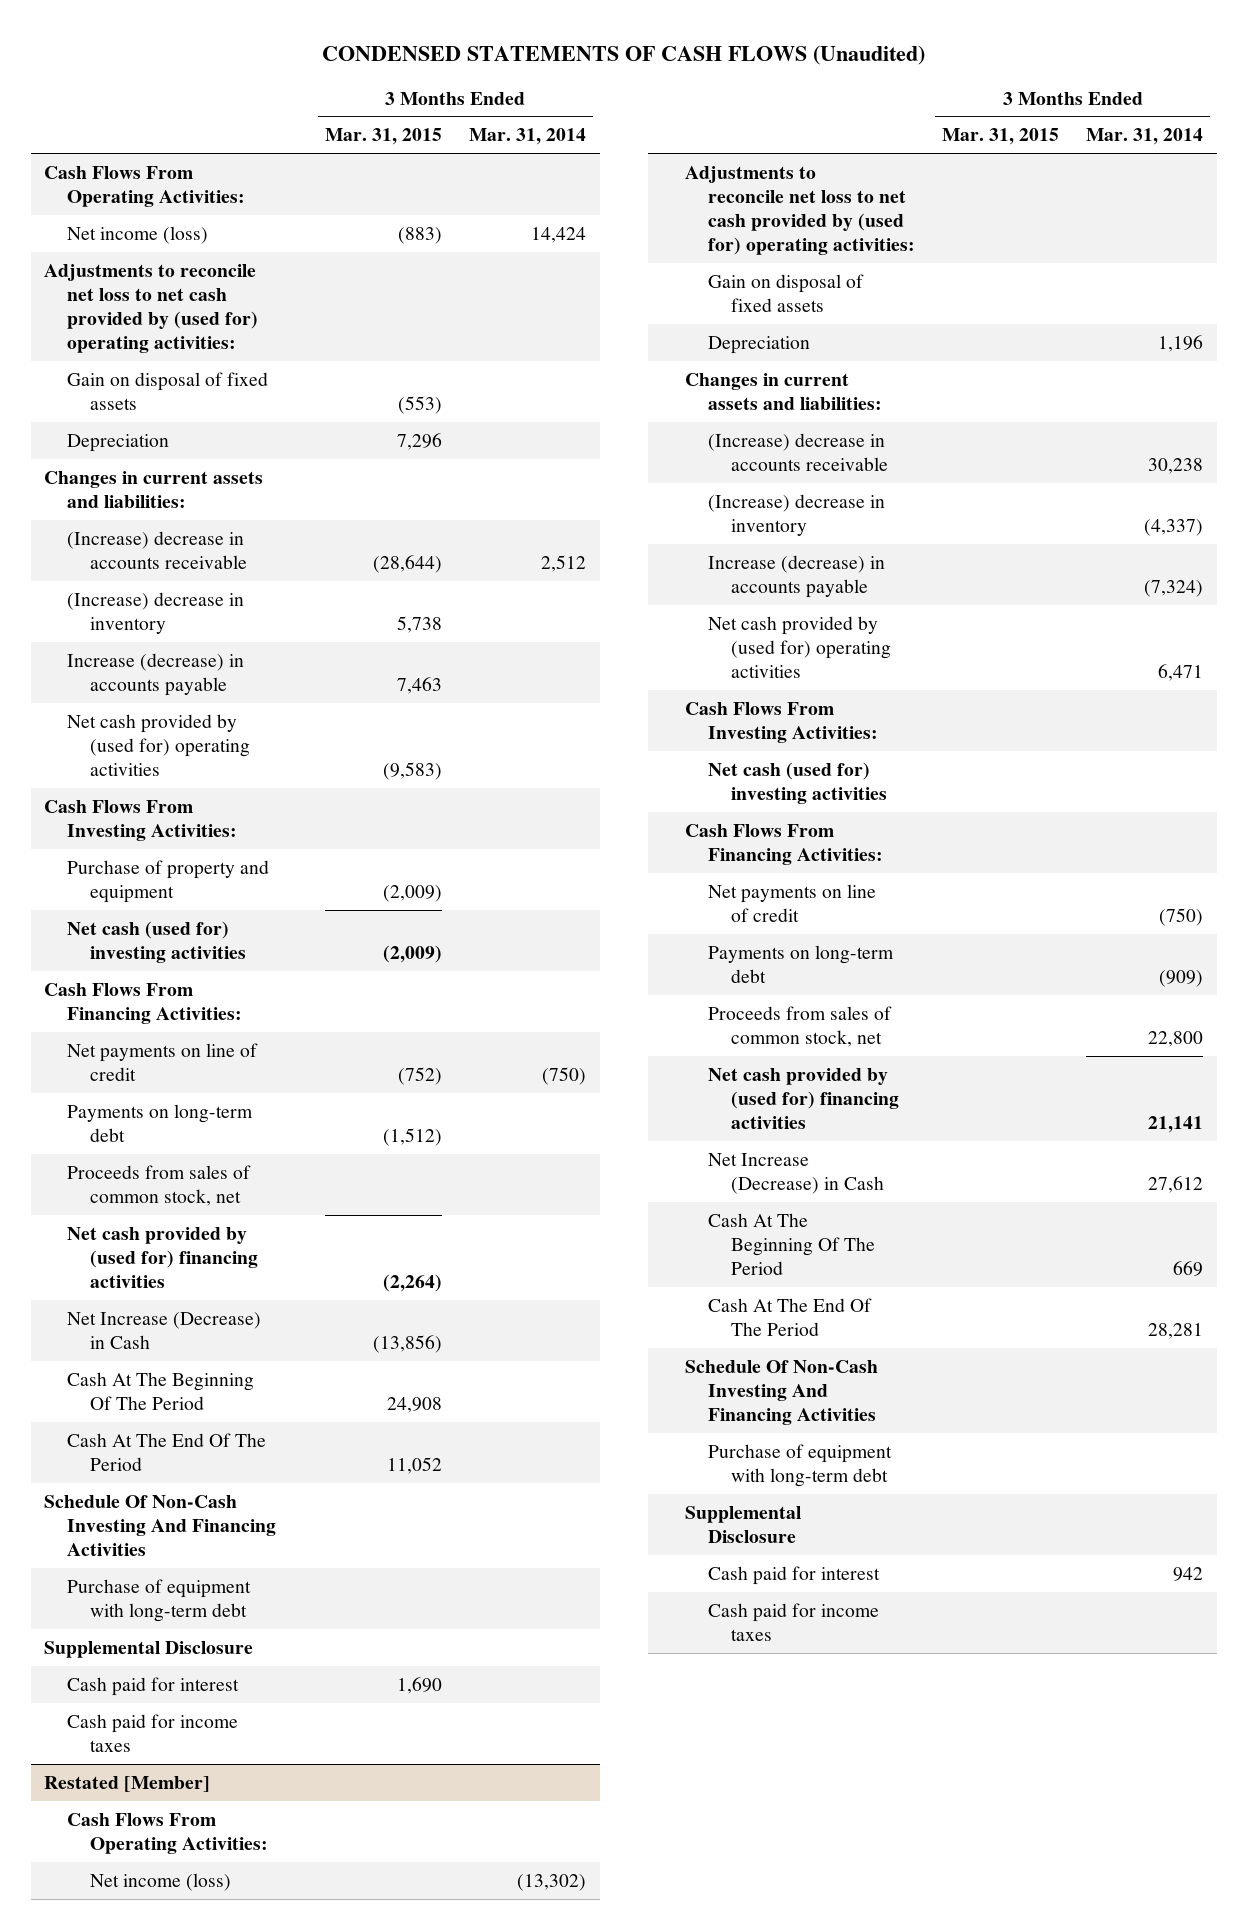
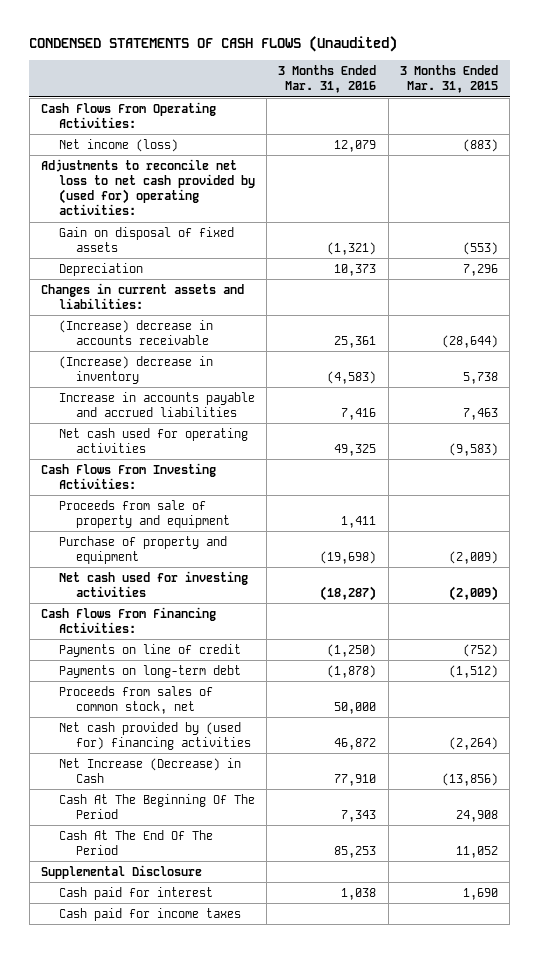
[469,128,587,146] Mar. 31, 2014 -> none
none -> [278,65,377,94] 3 Months Ended Mar. 31, 2016
[67,652,245,696] Increase (decrease) in accounts payable -> [58,391,255,418] Increase in accounts payable and accrued liabilities
[67,713,251,776] Net cash provided by (used for) operating activities -> [58,427,248,454] Net cash used for operating activities
none -> [58,499,231,529] Proceeds from sale of property and equipment
[67,920,247,963] Net cash (used for) investing activities -> [58,570,248,598] Net cash used for investing activities
[67,1042,259,1081] Net payments on line of credit -> [58,643,241,657] Payments on line of credit
[44,1494,277,1556] Schedule Of Non-Cash Investing And Financing Activities -> none
[67,1578,252,1622] Purchase of equipment with long-term debt -> none
[44,1775,211,1792] Restated [Member] -> none
[67,1812,269,1854] Cash Flows From Operating Activities: -> none
[90,1872,232,1891] Net income (loss) -> none
[684,165,915,255] Adjustments to reconcile net loss to net cash provided by (used for) operating activities: -> none
[707,273,864,312] Gain on disposal of fixed assets -> none
[707,335,810,354] Depreciation -> none
[684,372,882,410] Changes in current assets and liabilities: -> none
[707,432,888,471] (Increase) decrease in accounts receivable -> none
[707,493,885,536] (Increase) decrease in inventory -> none
[707,554,885,598] Increase (decrease) in accounts payable -> none
[707,615,891,678] Net cash provided by (used for) operating activities -> none
[684,701,878,743] Cash Flows From Investing Activities: -> none
[707,761,887,804] Net cash (used for) investing activities -> none
[684,823,883,865] Cash Flows From Financing Activities: -> none
[707,883,876,922] Net payments on line of credit -> none
[707,944,894,983] Payments on long-term debt -> none
[707,1005,892,1047] Proceeds from sales of common stock, net -> none
[707,1067,899,1129] Net cash provided by (used for) financing activities -> none
[707,1152,884,1194] Net Increase (Decrease) in Cash -> none
[707,1212,875,1275] Cash At The Beginning Of The Period -> none
[707,1297,872,1336] Cash At The End Of The Period -> none
[684,1359,878,1425] Schedule Of Non-Cash Investing And Financing Activities -> none
[707,1443,892,1487] Purchase of equipment with long-term debt -> none
[684,1505,801,1543] Supplemental Disclosure -> none
[707,1565,880,1585] Cash paid for interest -> none
[707,1602,879,1641] Cash paid for income taxes -> none

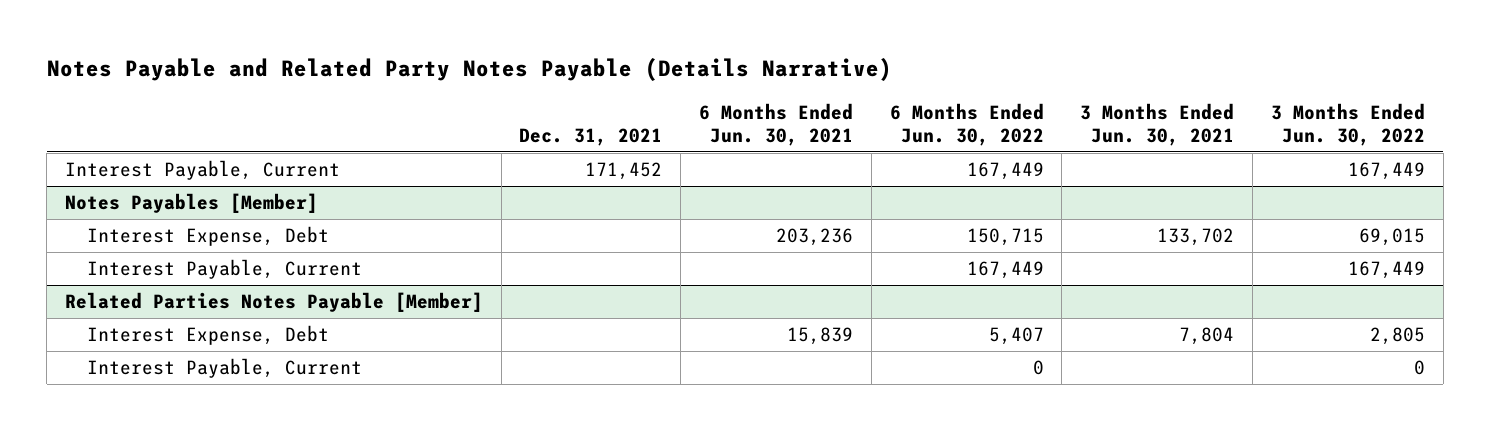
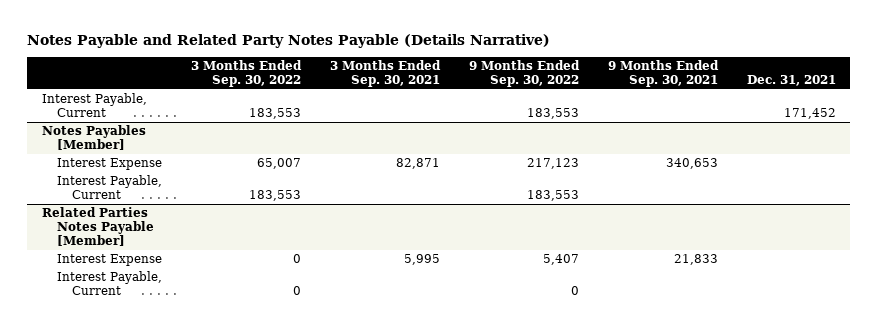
[699,102,854,146] 6 Months Ended Jun. 30, 2021 -> none
[889,102,1044,146] 6 Months Ended Jun. 30, 2022 -> none
[1080,102,1235,146] 3 Months Ended Jun. 30, 2021 -> none
[1270,102,1425,146] 3 Months Ended Jun. 30, 2022 -> none
none -> [191,59,303,88] 3 Months Ended Sep. 30, 2022
none -> [329,59,441,88] 3 Months Ended Sep. 30, 2021
none -> [468,59,580,88] 9 Months Ended Sep. 30, 2022
none -> [607,59,719,88] 9 Months Ended Sep. 30, 2021
[87,226,330,247] Interest Expense, Debt -> [57,158,163,171] Interest Expense
[87,325,330,346] Interest Expense, Debt -> [57,254,163,267] Interest Expense

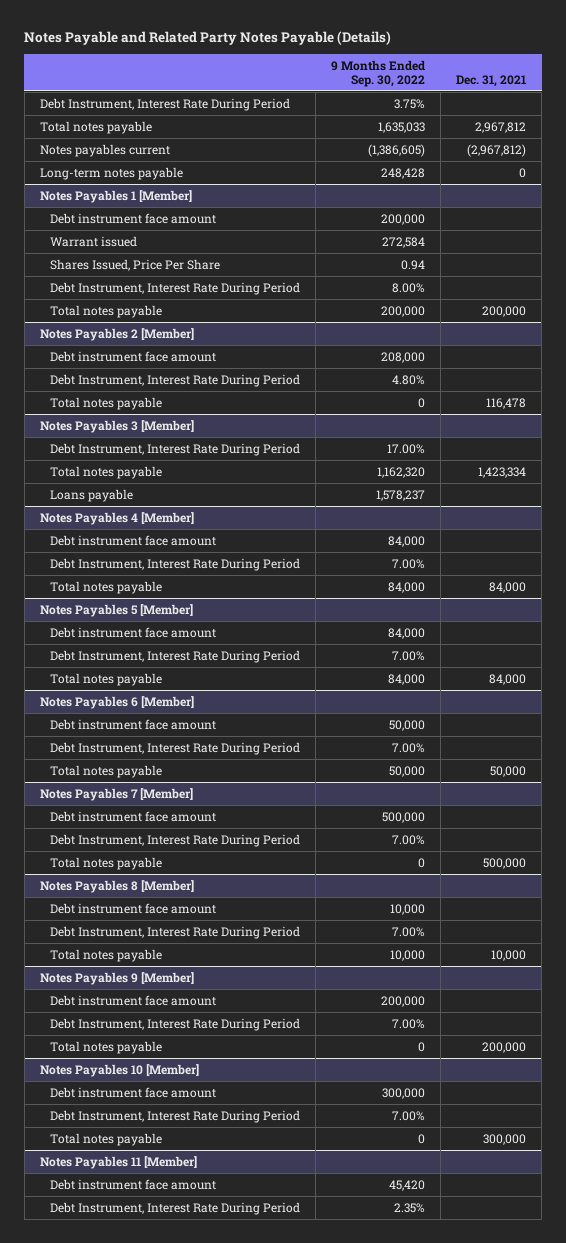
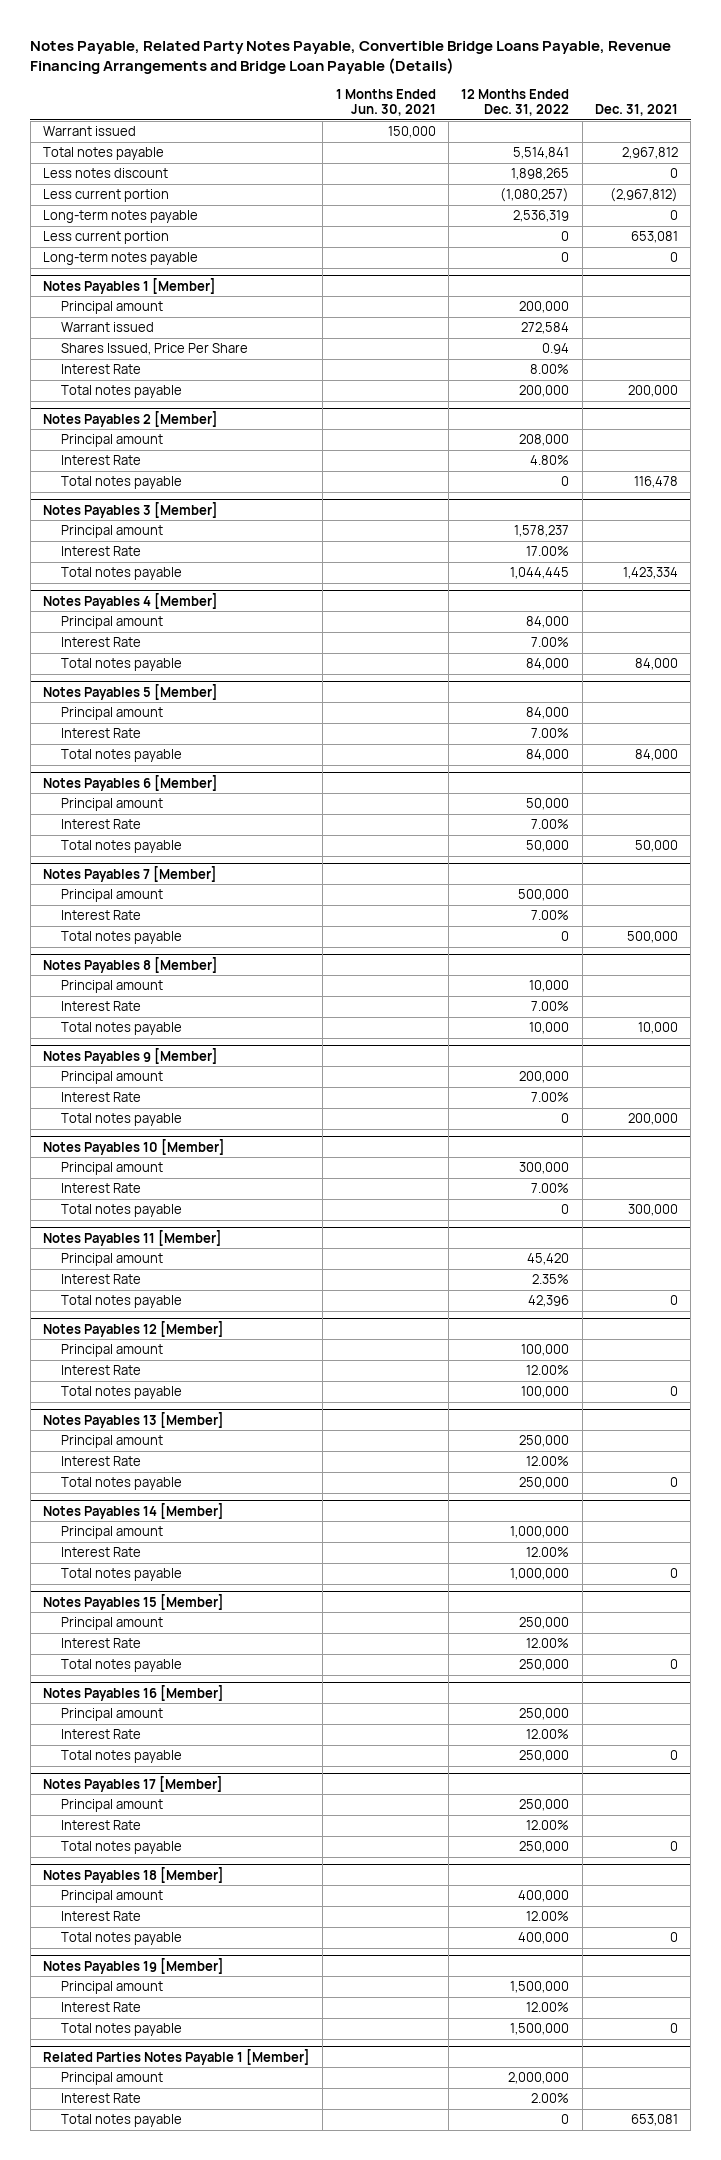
[24,31,392,46] Notes Payable and Related Party Notes Payable (Details) -> [30,40,672,74] Notes Payable, Related Party Notes Payable, Convertible Bridge Loans Payable, Revenue Financing Arrangements and Bridge Loan Payable (Details)
[331,59,426,87] 9 Months Ended Sep. 30, 2022 -> none
none -> [335,88,436,117] 1 Months Ended Jun. 30, 2021
none -> [461,88,570,117] 12 Months Ended Dec. 31, 2022
[39,97,290,111] Debt Instrument, Interest Rate During Period -> none
none -> [43,126,137,137] Warrant issued
none -> [43,168,169,179] Less notes discount
[39,143,170,157] Notes payables current -> [43,189,170,203] Less current portion
none -> [43,231,170,245] Less current portion
none -> [43,252,199,266] Long-term notes payable
[50,212,217,224] Debt instrument face amount -> [60,301,163,315] Principal amount
[50,281,301,295] Debt Instrument, Interest Rate During Period -> [60,364,141,375] Interest Rate
[50,350,217,362] Debt instrument face amount -> [60,434,163,448] Principal amount
[50,373,301,387] Debt Instrument, Interest Rate During Period -> [60,455,141,466] Interest Rate
none -> [60,525,163,539] Principal amount
[50,442,301,456] Debt Instrument, Interest Rate During Period -> [60,546,141,557] Interest Rate
[50,488,134,502] Loans payable -> none
[50,534,217,546] Debt instrument face amount -> [60,616,163,630] Principal amount
[50,557,301,571] Debt Instrument, Interest Rate During Period -> [60,637,141,648] Interest Rate
[50,626,217,638] Debt instrument face amount -> [60,707,163,721] Principal amount
[50,649,301,663] Debt Instrument, Interest Rate During Period -> [60,728,141,739] Interest Rate
[50,718,217,730] Debt instrument face amount -> [60,798,163,812] Principal amount
[50,741,301,755] Debt Instrument, Interest Rate During Period -> [60,819,141,830] Interest Rate
[50,810,217,822] Debt instrument face amount -> [60,889,163,903] Principal amount
[50,833,301,847] Debt Instrument, Interest Rate During Period -> [60,910,141,921] Interest Rate
[50,902,217,914] Debt instrument face amount -> [60,980,163,994] Principal amount
[50,925,301,939] Debt Instrument, Interest Rate During Period -> [60,1001,141,1012] Interest Rate
[50,994,217,1006] Debt instrument face amount -> [60,1071,163,1085] Principal amount
[50,1017,301,1031] Debt Instrument, Interest Rate During Period -> [60,1092,141,1103] Interest Rate
[50,1086,217,1098] Debt instrument face amount -> [60,1162,163,1176] Principal amount
[50,1109,301,1123] Debt Instrument, Interest Rate During Period -> [60,1183,141,1194] Interest Rate
[50,1178,217,1190] Debt instrument face amount -> [60,1253,163,1267] Principal amount
[50,1201,301,1215] Debt Instrument, Interest Rate During Period -> [60,1274,141,1285] Interest Rate
none -> [60,1295,182,1309] Total notes payable
none -> [43,1320,225,1337] Notes Payables 12 [Member]
none -> [60,1344,163,1358] Principal amount
none -> [60,1365,141,1376] Interest Rate
none -> [60,1386,182,1400] Total notes payable
none -> [43,1411,225,1428] Notes Payables 13 [Member]
none -> [60,1435,163,1449] Principal amount
none -> [60,1456,141,1467] Interest Rate
none -> [60,1477,182,1491] Total notes payable
none -> [43,1502,225,1519] Notes Payables 14 [Member]
none -> [60,1526,163,1540] Principal amount
none -> [60,1547,141,1558] Interest Rate
none -> [60,1568,182,1582] Total notes payable
none -> [43,1593,225,1610] Notes Payables 15 [Member]
none -> [60,1617,163,1631] Principal amount
none -> [60,1638,141,1649] Interest Rate
none -> [60,1659,182,1673] Total notes payable
none -> [43,1684,225,1701] Notes Payables 16 [Member]
none -> [60,1708,163,1722] Principal amount
none -> [60,1729,141,1740] Interest Rate
none -> [60,1750,182,1764] Total notes payable
none -> [43,1775,224,1792] Notes Payables 17 [Member]
none -> [60,1799,163,1813] Principal amount
none -> [60,1820,141,1831] Interest Rate
none -> [60,1841,182,1855] Total notes payable
none -> [43,1866,225,1883] Notes Payables 18 [Member]
none -> [60,1890,163,1904] Principal amount
none -> [60,1911,141,1922] Interest Rate
none -> [60,1932,182,1946] Total notes payable
none -> [43,1957,225,1974] Notes Payables 19 [Member]
none -> [60,1981,163,1995] Principal amount
none -> [60,2002,141,2013] Interest Rate
none -> [60,2023,182,2037] Total notes payable
none -> [43,2048,311,2065] Related Parties Notes Payable 1 [Member]
none -> [60,2072,163,2086] Principal amount
none -> [60,2093,141,2104] Interest Rate
none -> [60,2114,182,2128] Total notes payable

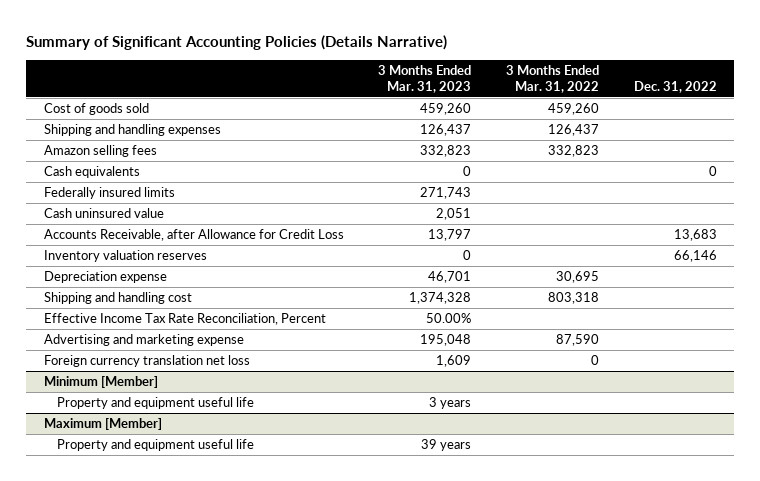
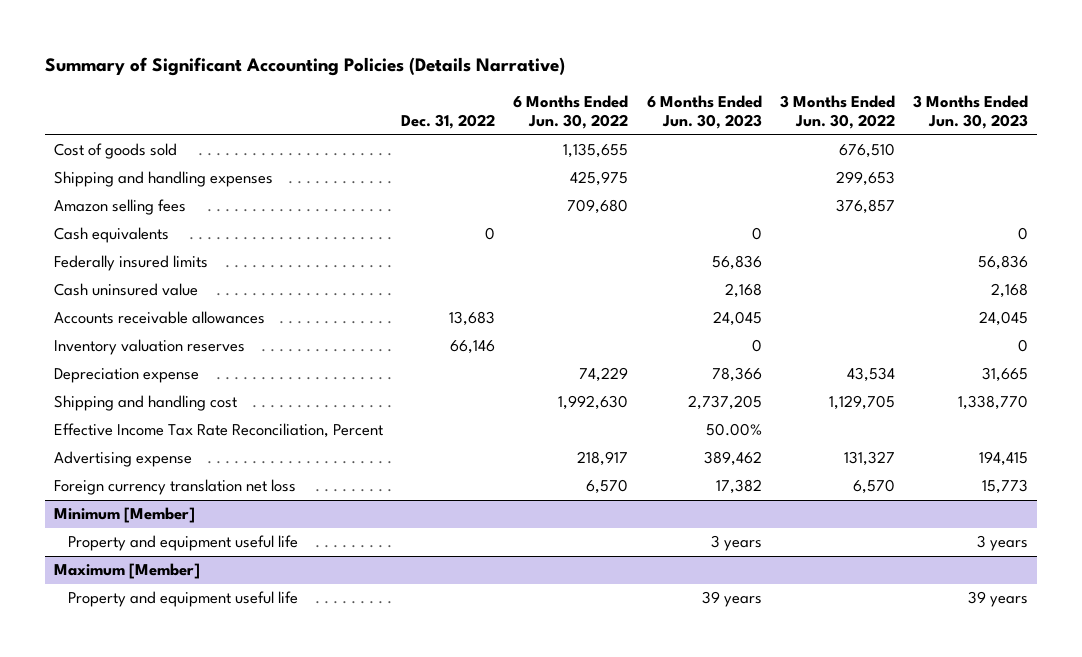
[378,65,472,94] 3 Months Ended Mar. 31, 2023 -> none
[506,65,600,94] 3 Months Ended Mar. 31, 2022 -> none
none -> [513,94,629,130] 6 Months Ended Jun. 30, 2022
none -> [646,94,762,130] 6 Months Ended Jun. 30, 2023
none -> [779,94,895,130] 3 Months Ended Jun. 30, 2022
none -> [912,94,1028,130] 3 Months Ended Jun. 30, 2023
[43,229,344,242] Accounts Receivable, after Allowance for Credit Loss -> [54,311,266,325] Accounts receivable allowances
[43,334,244,347] Advertising and marketing expense -> [54,451,193,468] Advertising expense

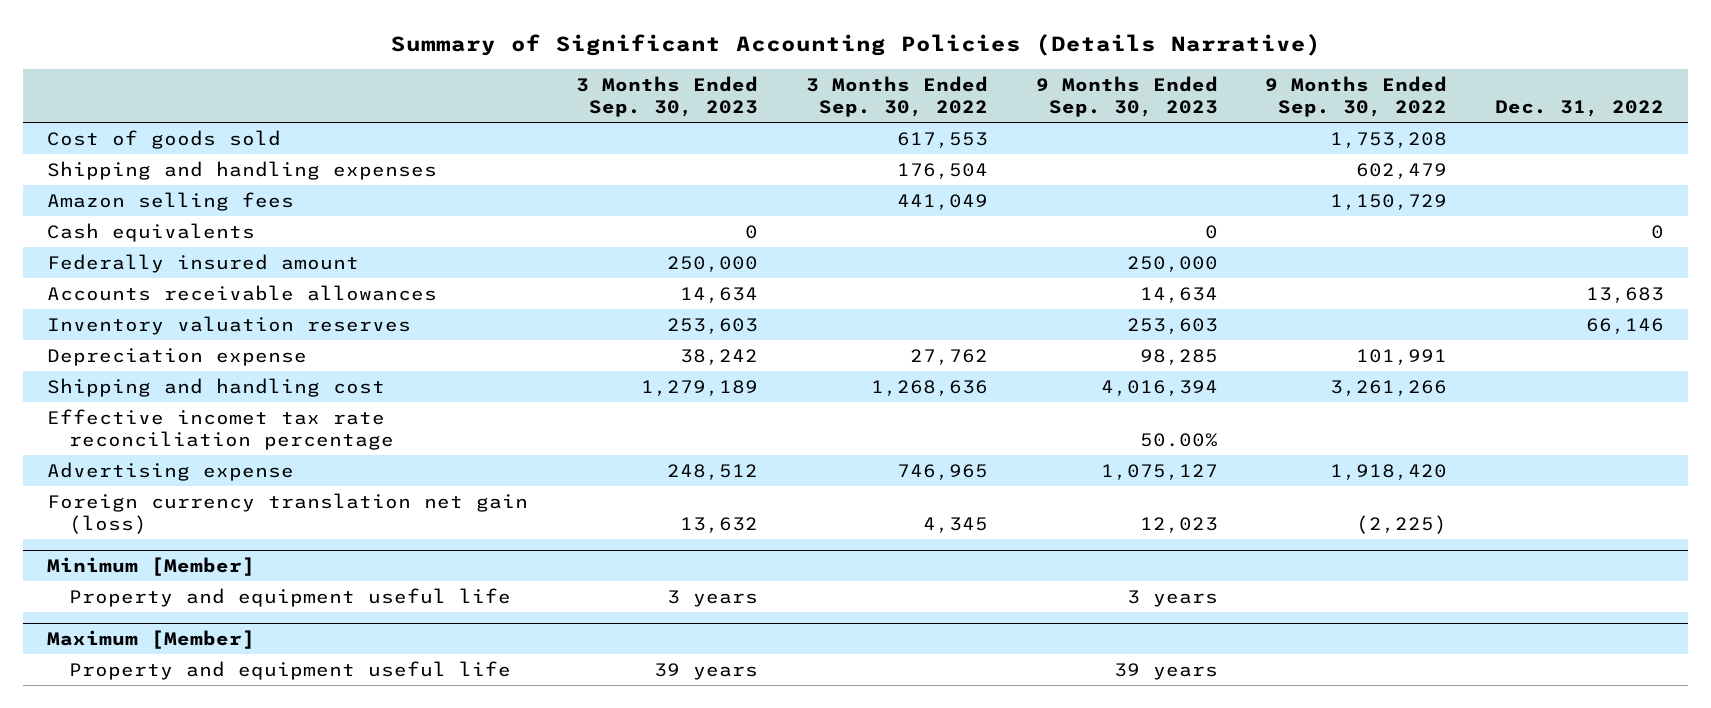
[513,94,629,130] 6 Months Ended Jun. 30, 2022 -> none
[646,94,762,130] 6 Months Ended Jun. 30, 2023 -> none
[779,94,895,130] 3 Months Ended Jun. 30, 2022 -> none
[912,94,1028,130] 3 Months Ended Jun. 30, 2023 -> none
none -> [576,76,759,118] 3 Months Ended Sep. 30, 2023
none -> [805,76,988,118] 3 Months Ended Sep. 30, 2022
none -> [1035,76,1218,118] 9 Months Ended Sep. 30, 2023
none -> [1265,76,1448,118] 9 Months Ended Sep. 30, 2022
[54,283,199,297] Cash uninsured value -> none
[54,255,209,272] Federally insured limits -> [47,253,360,273] Federally insured amount
[54,423,384,439] Effective Income Tax Rate Reconciliation, Percent -> [47,408,395,450] Effective incomet tax rate reconciliation percentage
[54,479,297,496] Foreign currency translation net loss -> [47,492,529,534] Foreign currency translation net gain (loss)

